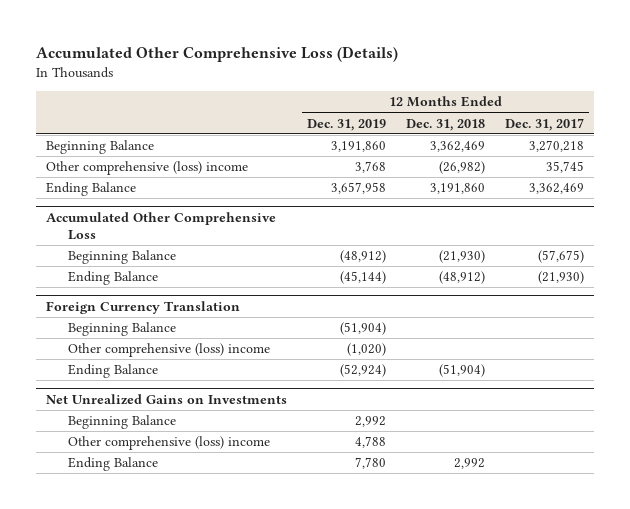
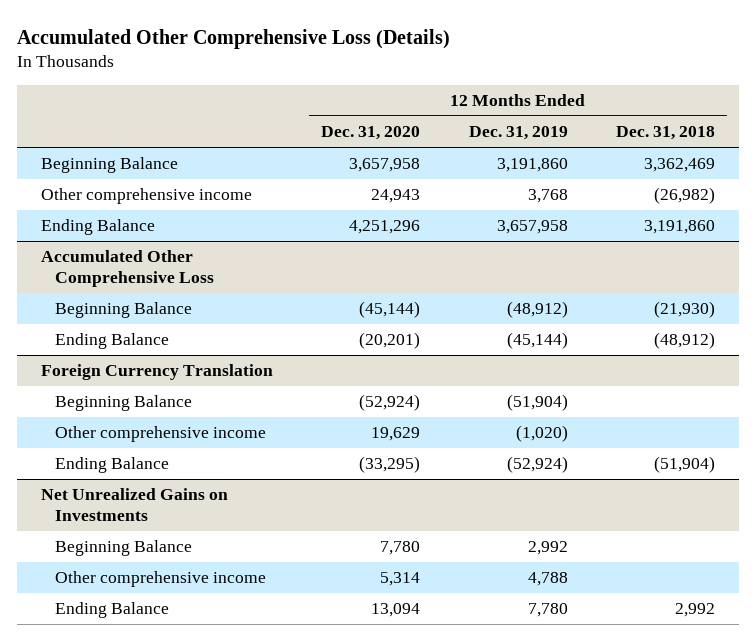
[505,117,585,131] Dec. 31, 2017 -> none
none -> [321,126,421,141] Dec. 31, 2020
[46,161,249,176] Other comprehensive (loss) income -> [41,188,253,205] Other comprehensive income
[67,343,270,358] Other comprehensive (loss) income -> [55,426,267,443] Other comprehensive income
[67,436,270,451] Other comprehensive (loss) income -> [55,571,267,588] Other comprehensive income

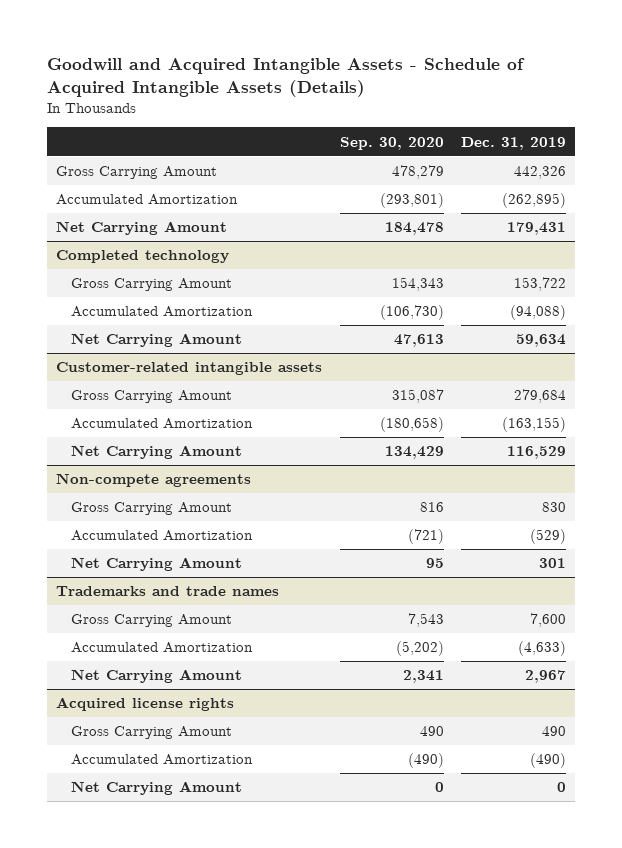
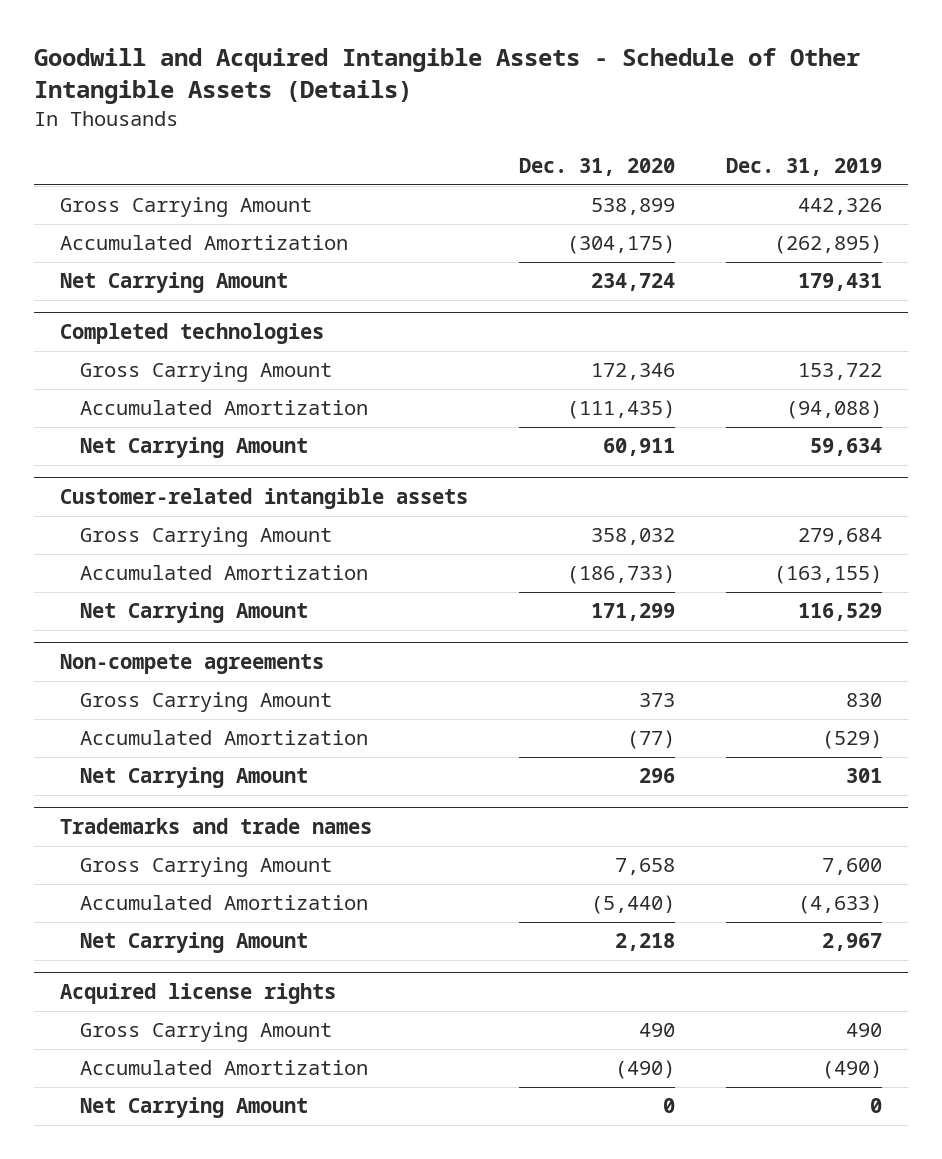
[47,58,526,97] Goodwill and Acquired Intangible Assets - Schedule of Acquired Intangible Assets (Details) -> [34,48,861,105] Goodwill and Acquired Intangible Assets - Schedule of Other Intangible Assets (Details)
[339,136,444,150] Sep. 30, 2020 -> none
none -> [518,158,675,177] Dec. 31, 2020
[56,250,230,264] Completed technology -> [59,323,324,345] Completed technologies

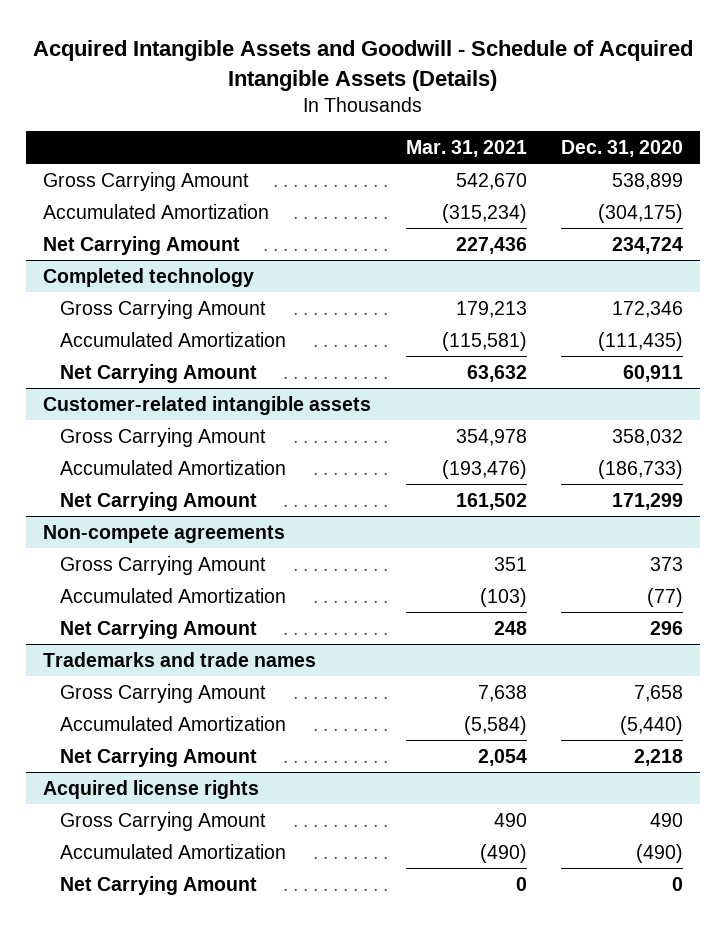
[34,48,861,105] Goodwill and Acquired Intangible Assets - Schedule of Other Intangible Assets (Details) -> [33,39,694,91] Acquired Intangible Assets and Goodwill - Schedule of Acquired Intangible Assets (Details)
[725,158,882,177] Dec. 31, 2019 -> none
none -> [405,139,527,157] Mar. 31, 2021
[59,323,324,345] Completed technologies -> [42,267,254,287] Completed technology

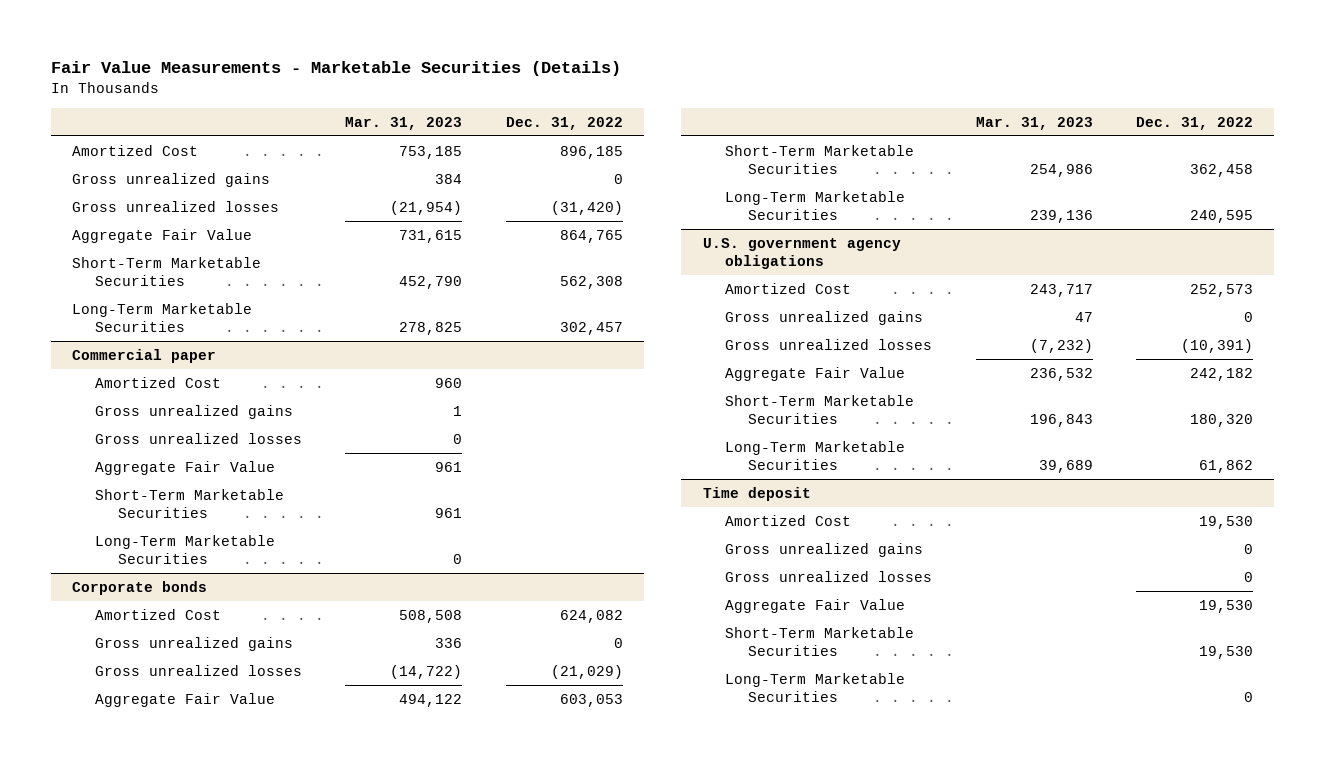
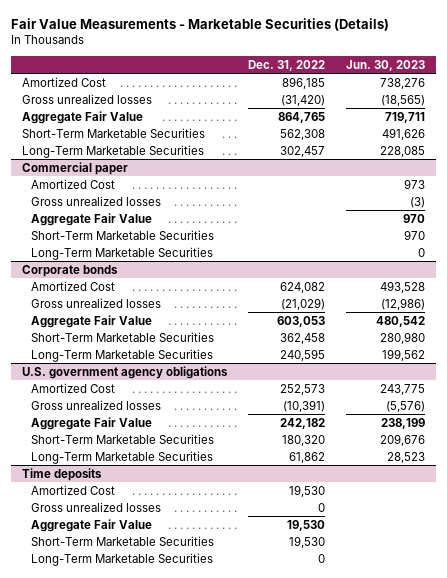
[345,116,463,130] Mar. 31, 2023 -> none
none -> [346,59,426,71] Jun. 30, 2023
[72,172,271,187] Gross unrealized gains -> none
[95,404,294,419] Gross unrealized gains -> none
[95,636,294,651] Gross unrealized gains -> none
[725,310,924,325] Gross unrealized gains -> none
[702,486,811,501] Time deposit -> [21,467,102,481] Time deposits
[725,542,924,557] Gross unrealized gains -> none

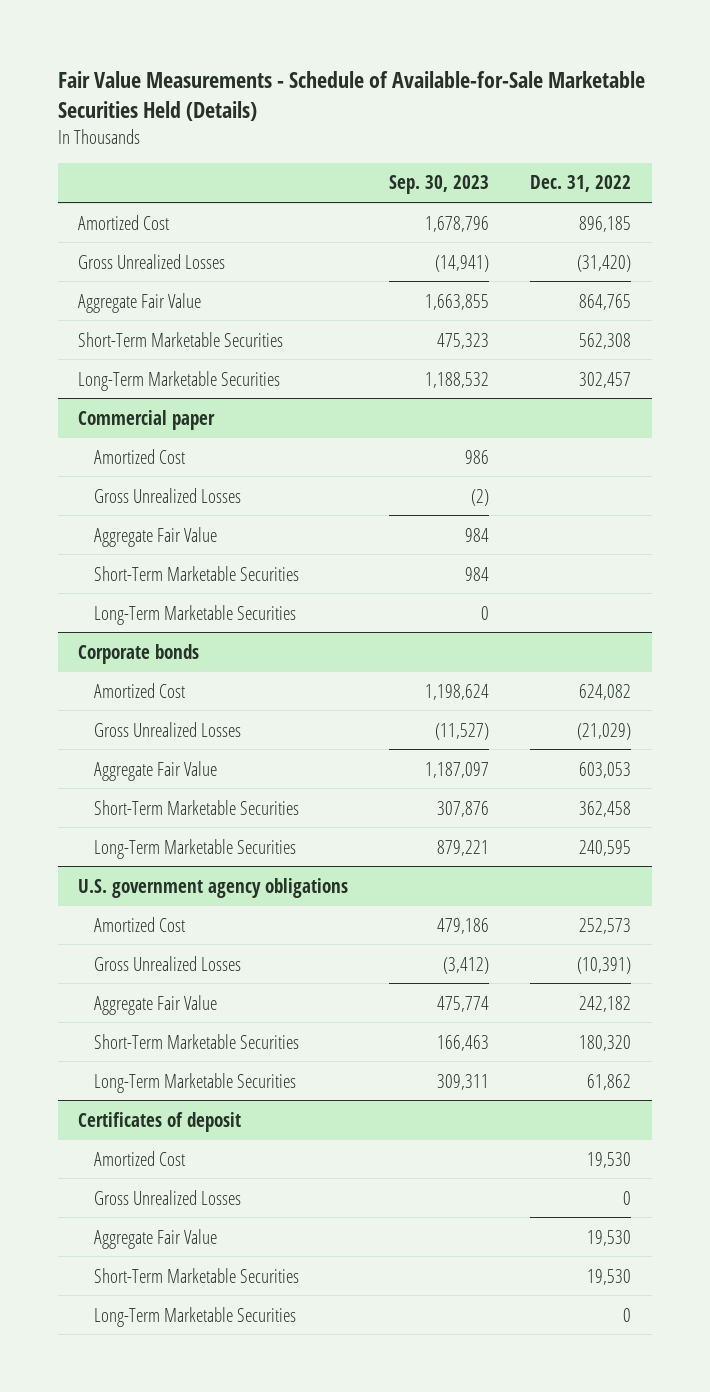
[11,18,390,32] Fair Value Measurements - Marketable Securities (Details) -> [58,70,646,121] Fair Value Measurements - Schedule of Available-for-Sale Marketable Securities Held (Details)
[346,59,426,71] Jun. 30, 2023 -> none
none -> [389,175,490,195] Sep. 30, 2023
[21,93,152,104] Gross unrealized losses -> [78,253,226,269] Gross Unrealized Losses
[30,195,161,206] Gross unrealized losses -> [93,487,241,503] Gross Unrealized Losses
[30,297,161,308] Gross unrealized losses -> [93,721,241,737] Gross Unrealized Losses
[30,399,161,410] Gross unrealized losses -> [93,955,241,971] Gross Unrealized Losses
[21,467,102,481] Time deposits -> [78,1111,242,1132] Certificates of deposit
[30,501,161,512] Gross unrealized losses -> [93,1189,241,1205] Gross Unrealized Losses

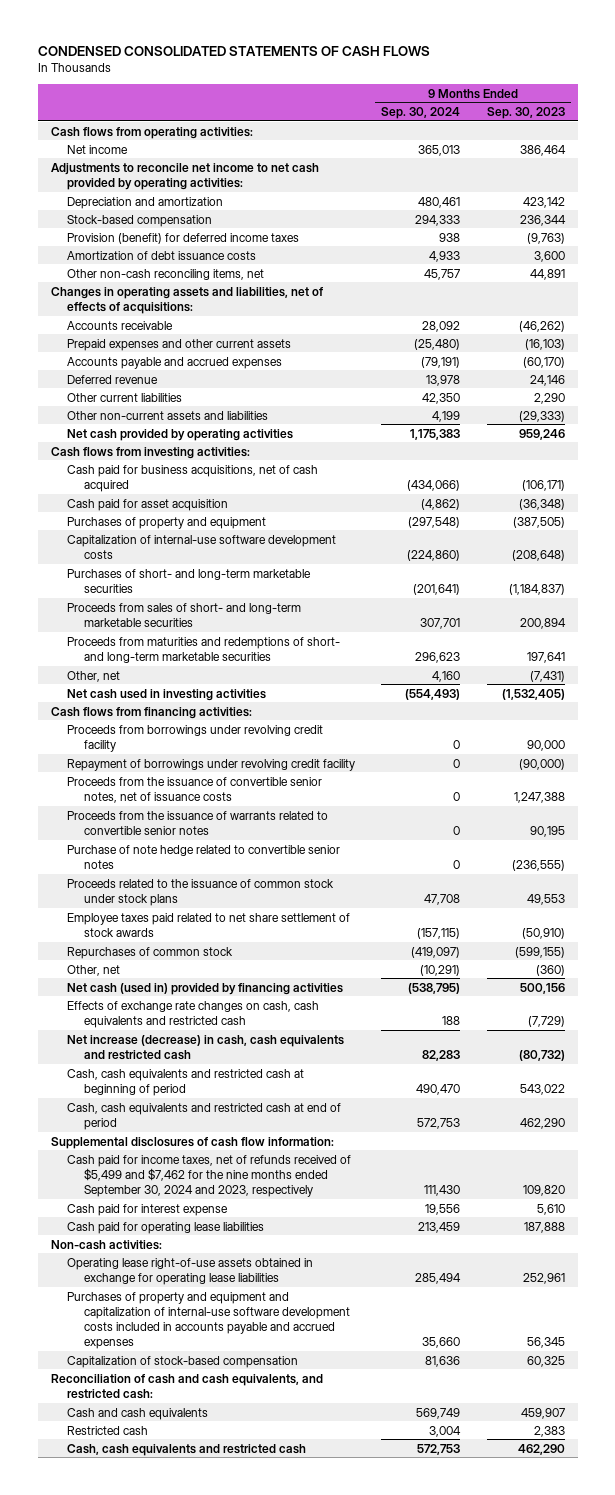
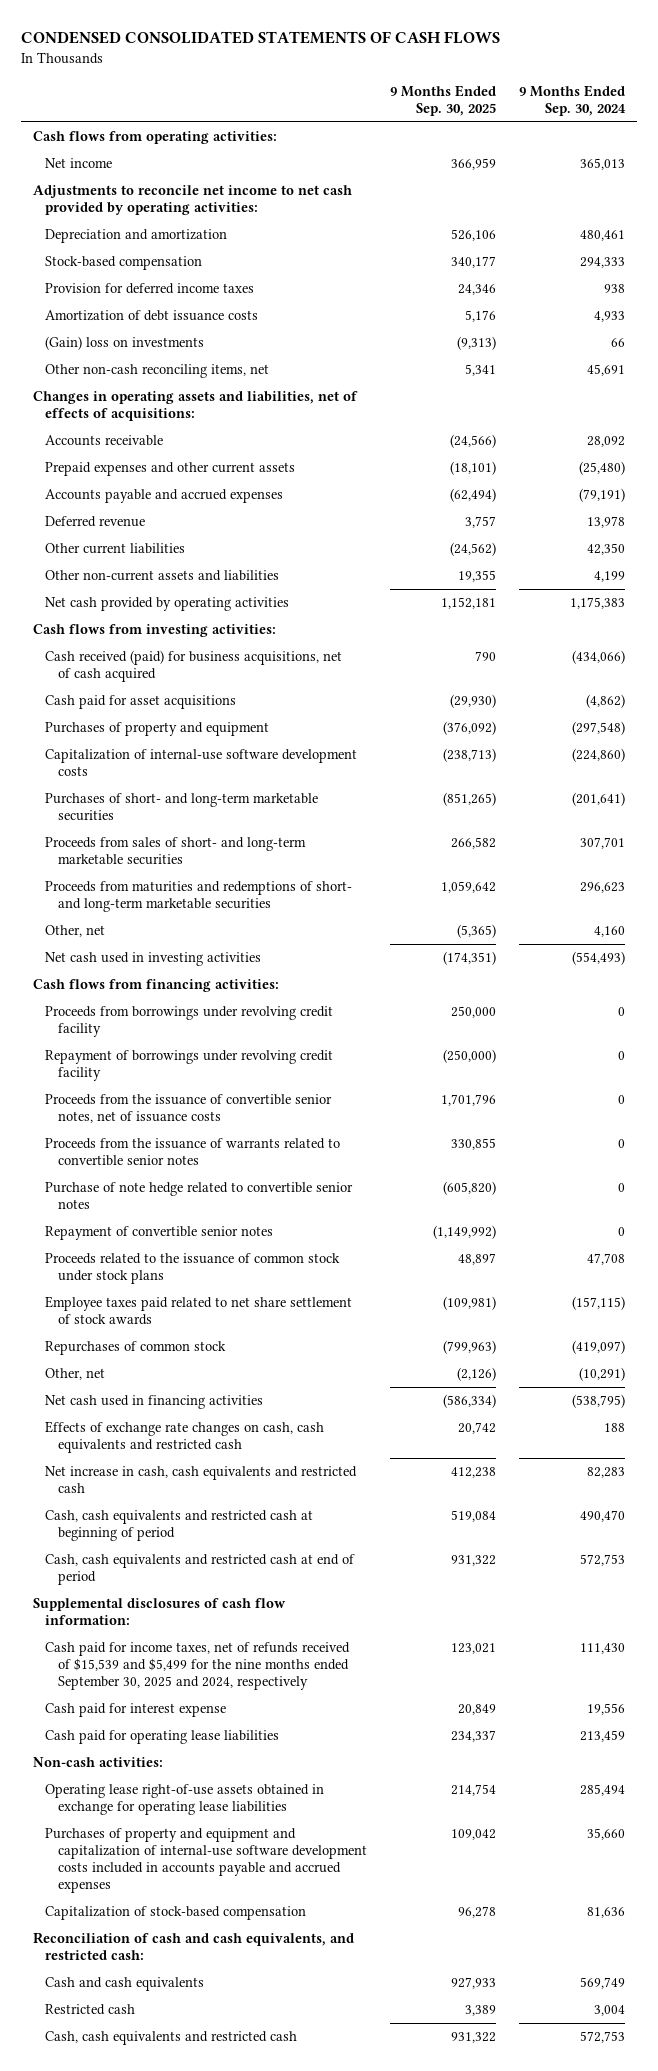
[486,107,565,120] Sep. 30, 2023 -> none
none -> [389,84,496,116] 9 Months Ended Sep. 30, 2025
[67,232,300,244] Provision (benefit) for deferred income taxes -> [45,283,255,295] Provision for deferred income taxes
none -> [45,336,205,351] (Gain) loss on investments
[424,268,461,280] 45,757 -> [587,364,626,377] 45,691
[67,464,319,492] Cash paid for business acquisitions, net of cash acquired -> [45,650,343,683] Cash received (paid) for business acquisitions, net of cash acquired
[67,498,229,511] Cash paid for asset acquisition -> [45,695,237,710] Cash paid for asset acquisitions
none -> [45,1226,274,1241] Repayment of convertible senior notes
[67,982,344,995] Net cash (used in) provided by financing activities -> [45,1395,264,1410] Net cash used in financing activities
[67,1034,345,1060] Net increase (decrease) in cash, cash equivalents and restricted cash -> [45,1466,358,1494] Net increase in cash, cash equivalents and restricted cash
[67,1154,352,1198] Cash paid for income taxes, net of refunds received of $5,499 and $7,462 for the nine months ended September 30, 2024 and 2023, respectively -> [45,1642,351,1691] Cash paid for income taxes, net of refunds received of $15,539 and $5,499 for the nine months ended September 30, 2025 and 2024, respectively

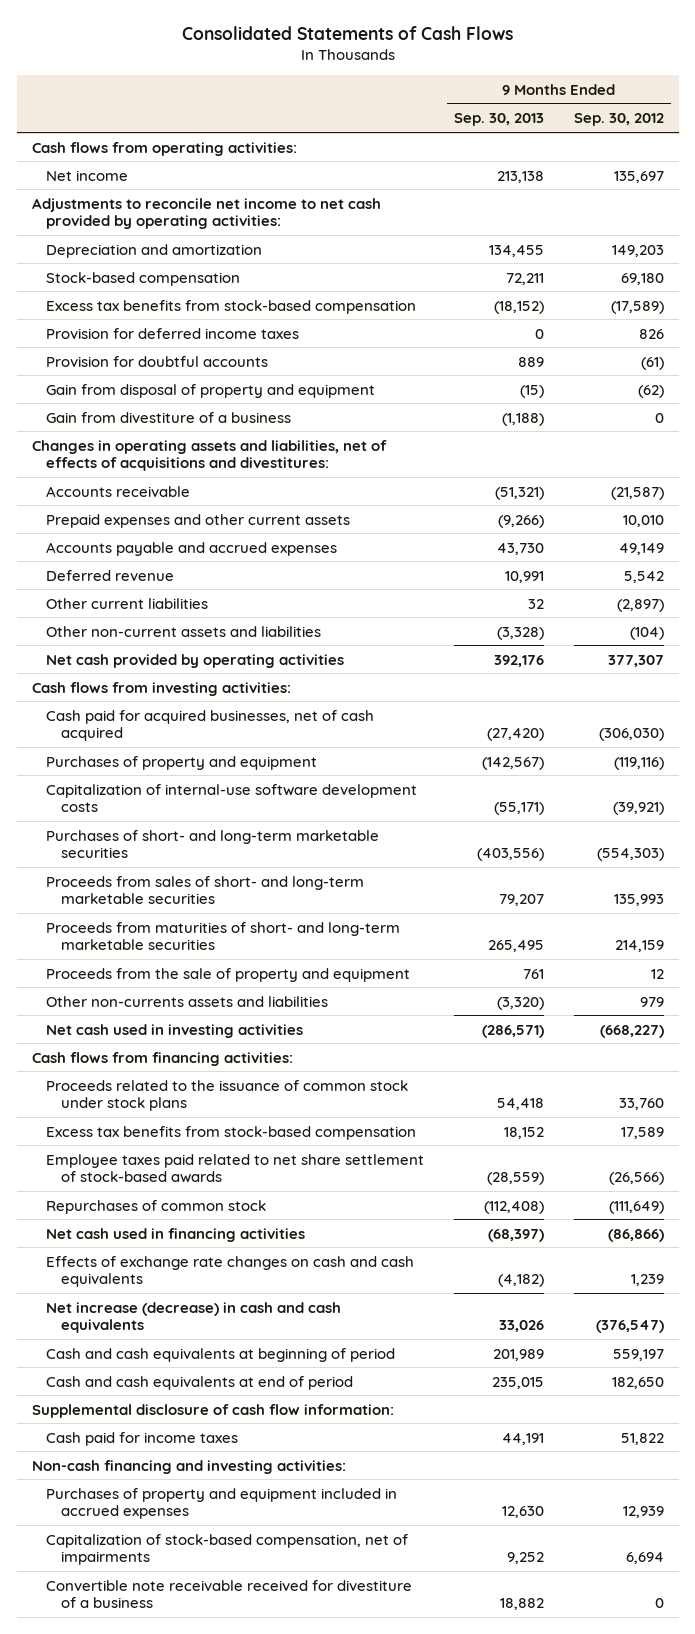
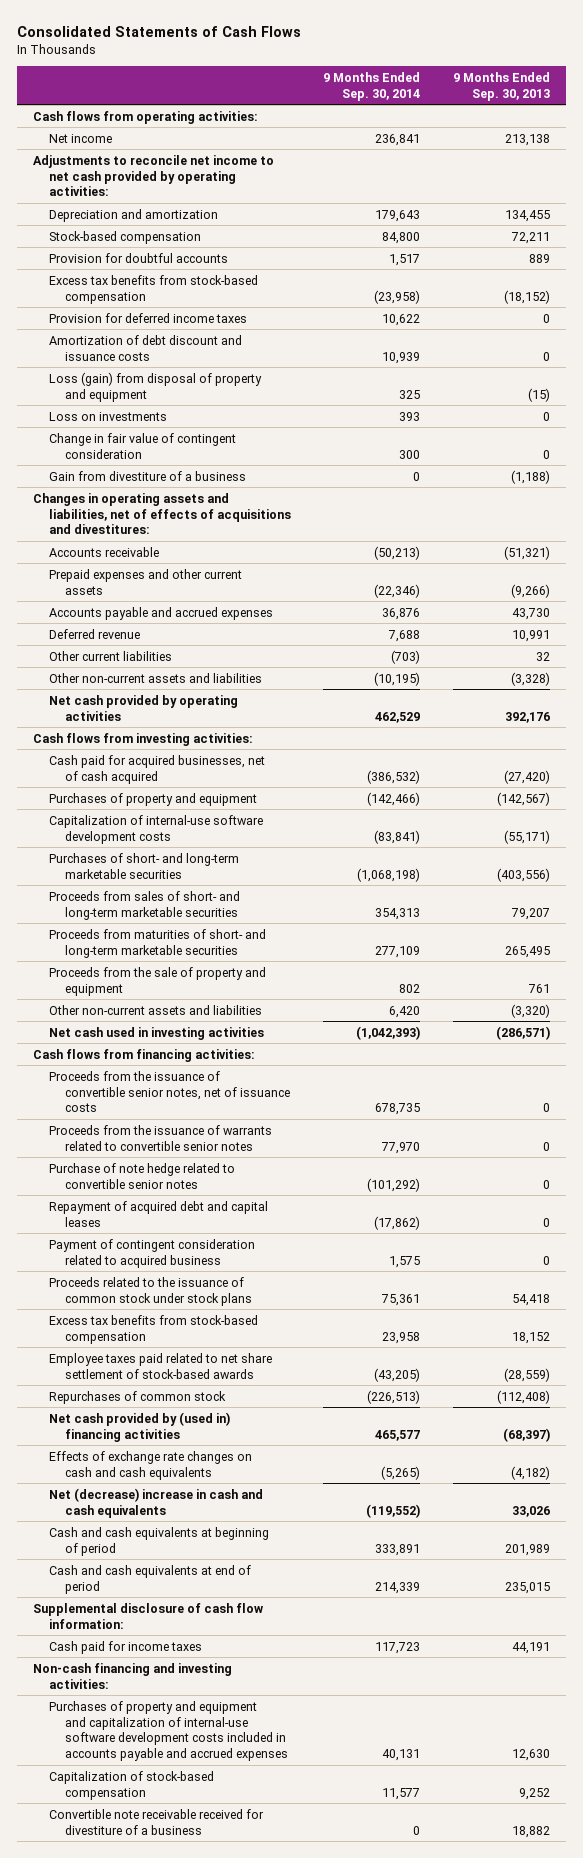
[573,113,664,127] Sep. 30, 2012 -> none
none -> [323,71,421,101] 9 Months Ended Sep. 30, 2014
[46,355,269,367] Provision for doubtful accounts -> [49,252,229,263] Provision for doubtful accounts
none -> [49,334,243,361] Amortization of debt discount and issuance costs
[46,383,376,398] Gain from disposal of property and equipment -> [49,371,263,402] Loss (gain) from disposal of property and equipment
none -> [49,411,168,421] Loss on investments
none -> [49,432,237,459] Change in fair value of contingent consideration
[46,995,329,1007] Other non-currents assets and liabilities -> [49,1004,263,1015] Other non-current assets and liabilities
none -> [49,1070,290,1113] Proceeds from the issuance of convertible senior notes, net of issuance costs
none -> [49,1124,273,1151] Proceeds from the issuance of warrants related to convertible senior notes
none -> [49,1162,236,1189] Purchase of note hedge related to convertible senior notes
none -> [49,1200,269,1227] Repayment of acquired debt and capital leases
none -> [49,1238,256,1268] Payment of contingent consideration related to acquired business
[46,1227,306,1242] Net cash used in financing activities -> [49,1411,231,1442] Net cash provided by (used in) financing activities
[46,1301,342,1333] Net increase (decrease) in cash and cash equivalents -> [49,1487,264,1518] Net (decrease) increase in cash and cash equivalents
[46,1487,398,1519] Purchases of property and equipment included in accrued expenses -> [49,1700,288,1762] Purchases of property and equipment and capitalization of internal-use software development costs included in accounts payable and accrued expenses
[46,1533,409,1565] Capitalization of stock-based compensation, net of impairments -> [49,1770,215,1800] Capitalization of stock-based compensation

